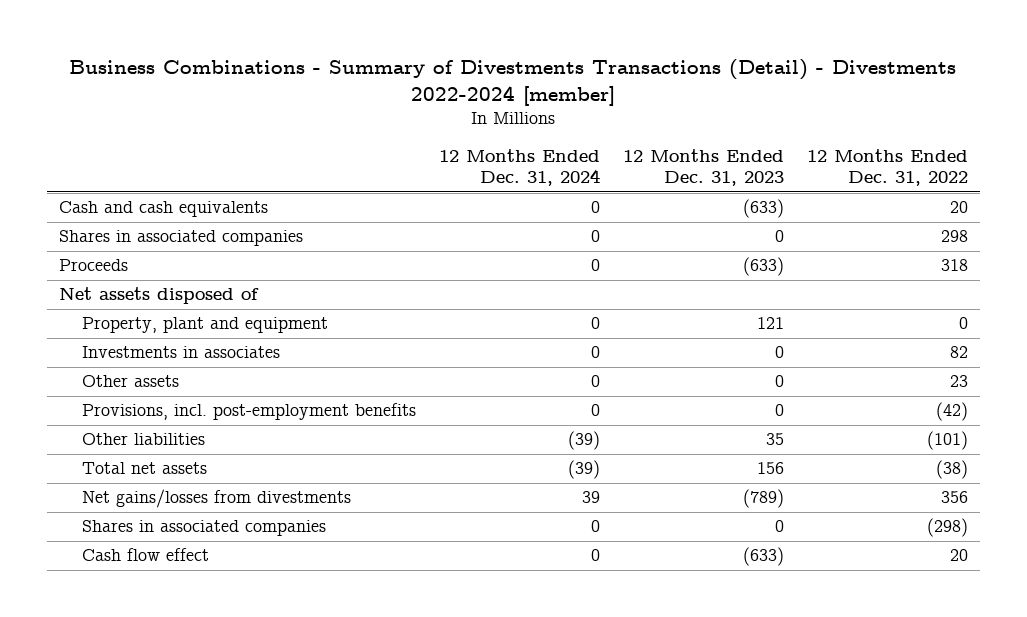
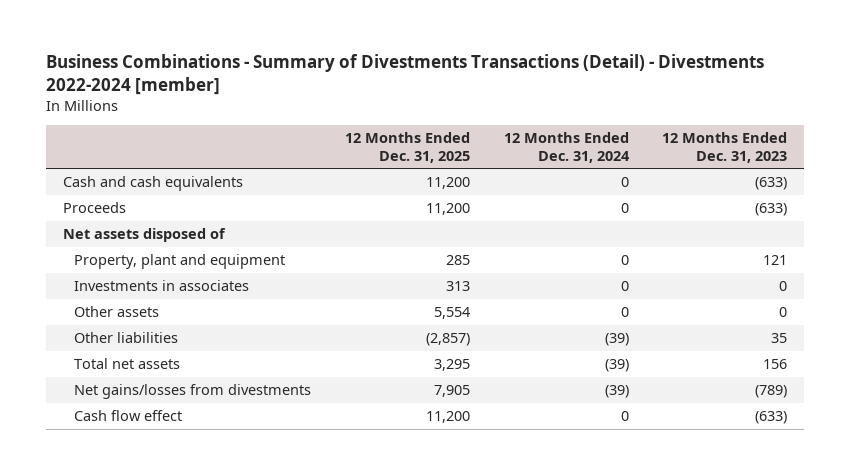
[807,148,969,187] 12 Months Ended Dec. 31, 2022 -> none
none -> [344,132,470,163] 12 Months Ended Dec. 31, 2025
[58,230,303,247] Shares in associated companies -> none
[81,403,416,421] Provisions, incl. post-employment benefits -> none
[81,520,326,537] Shares in associated companies -> none
[581,491,600,504] 39 -> [604,385,629,399] (39)

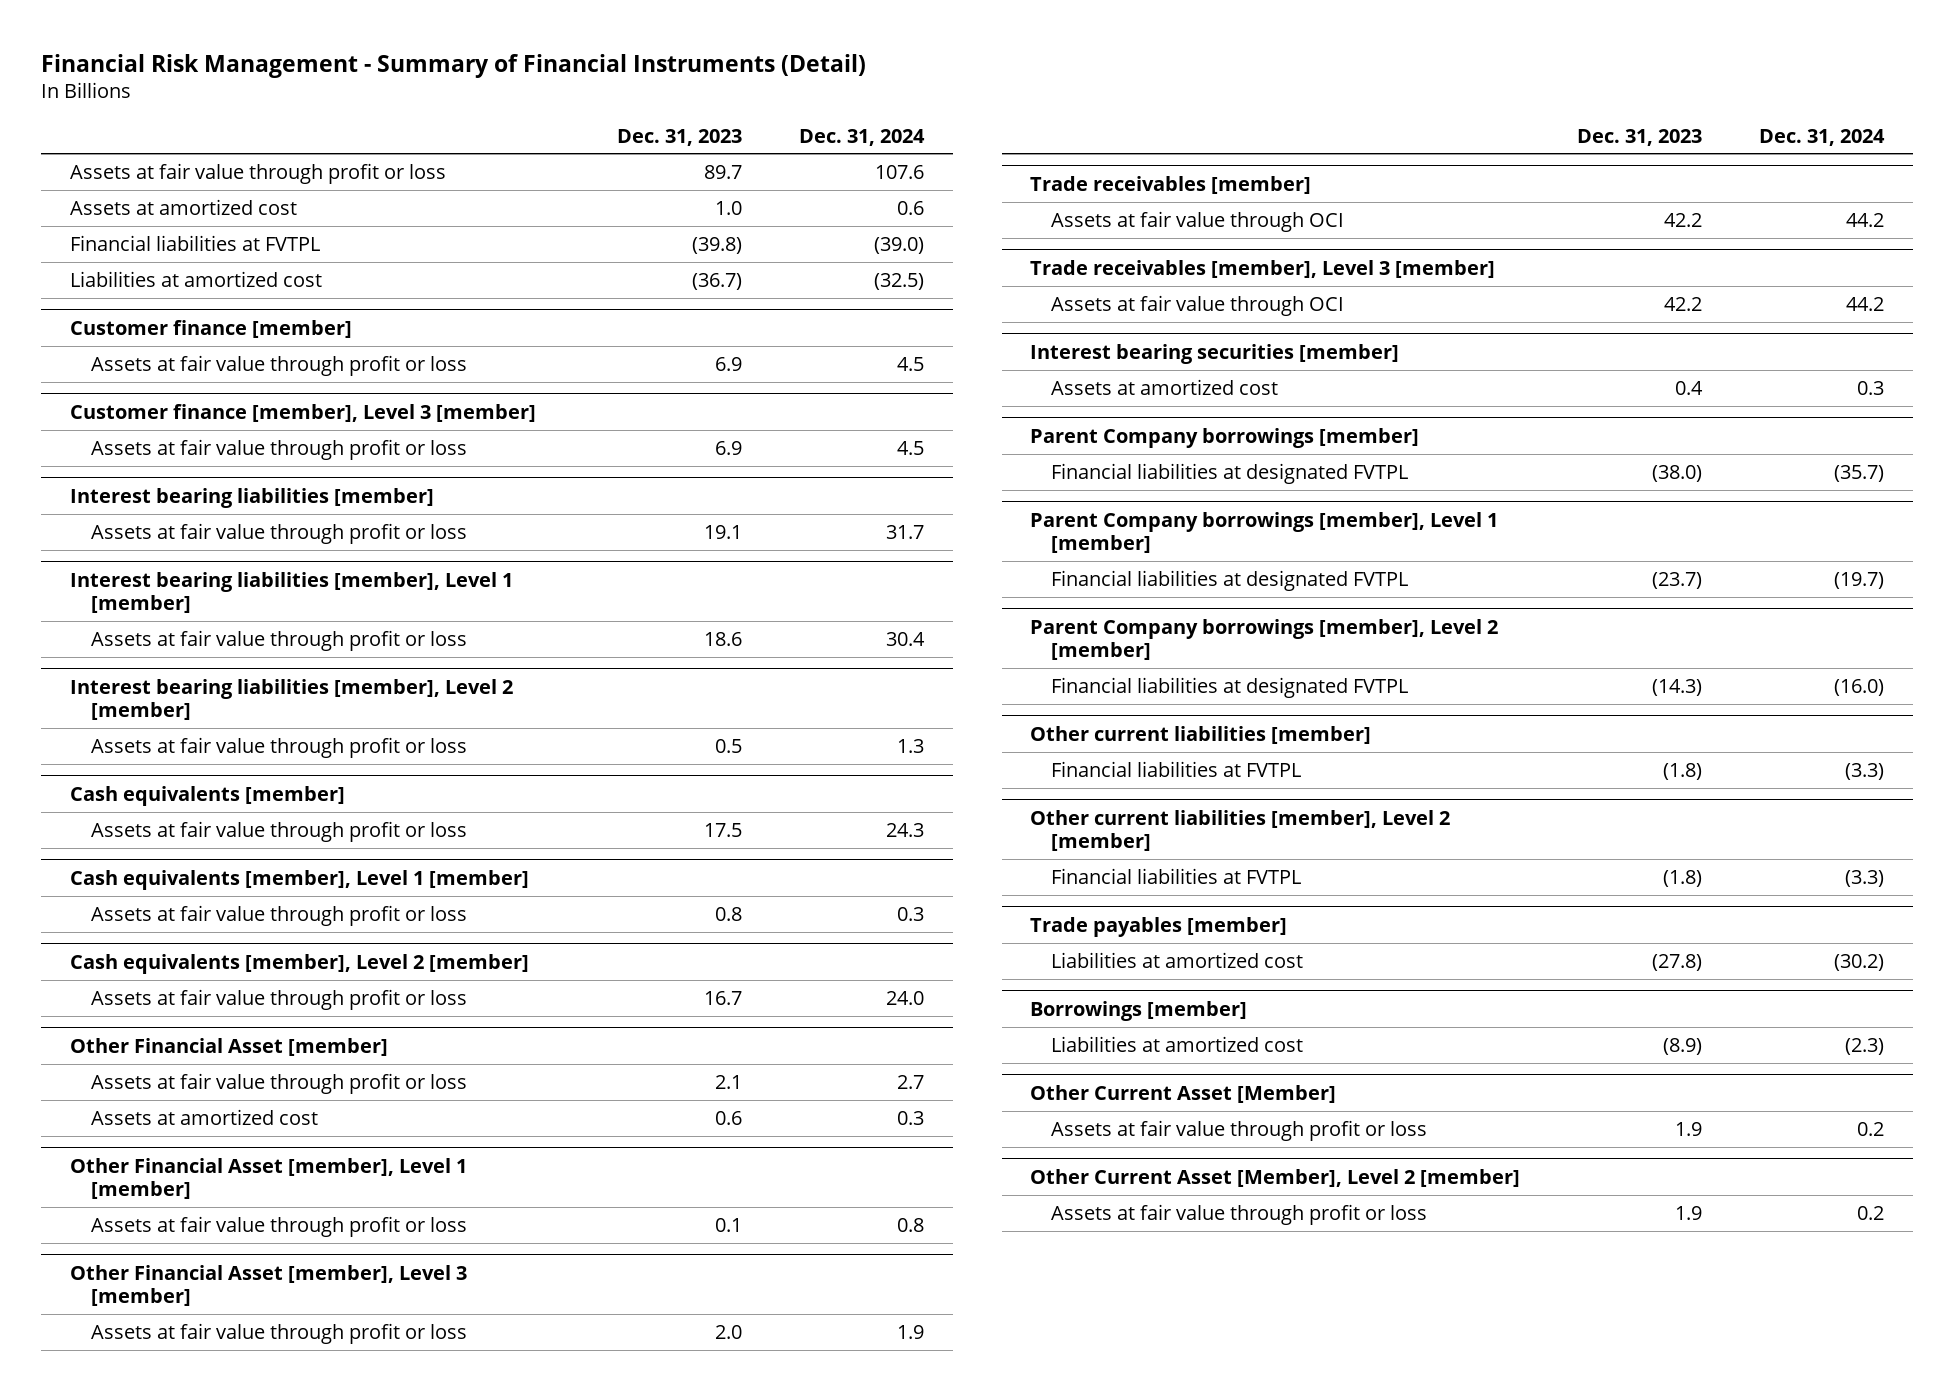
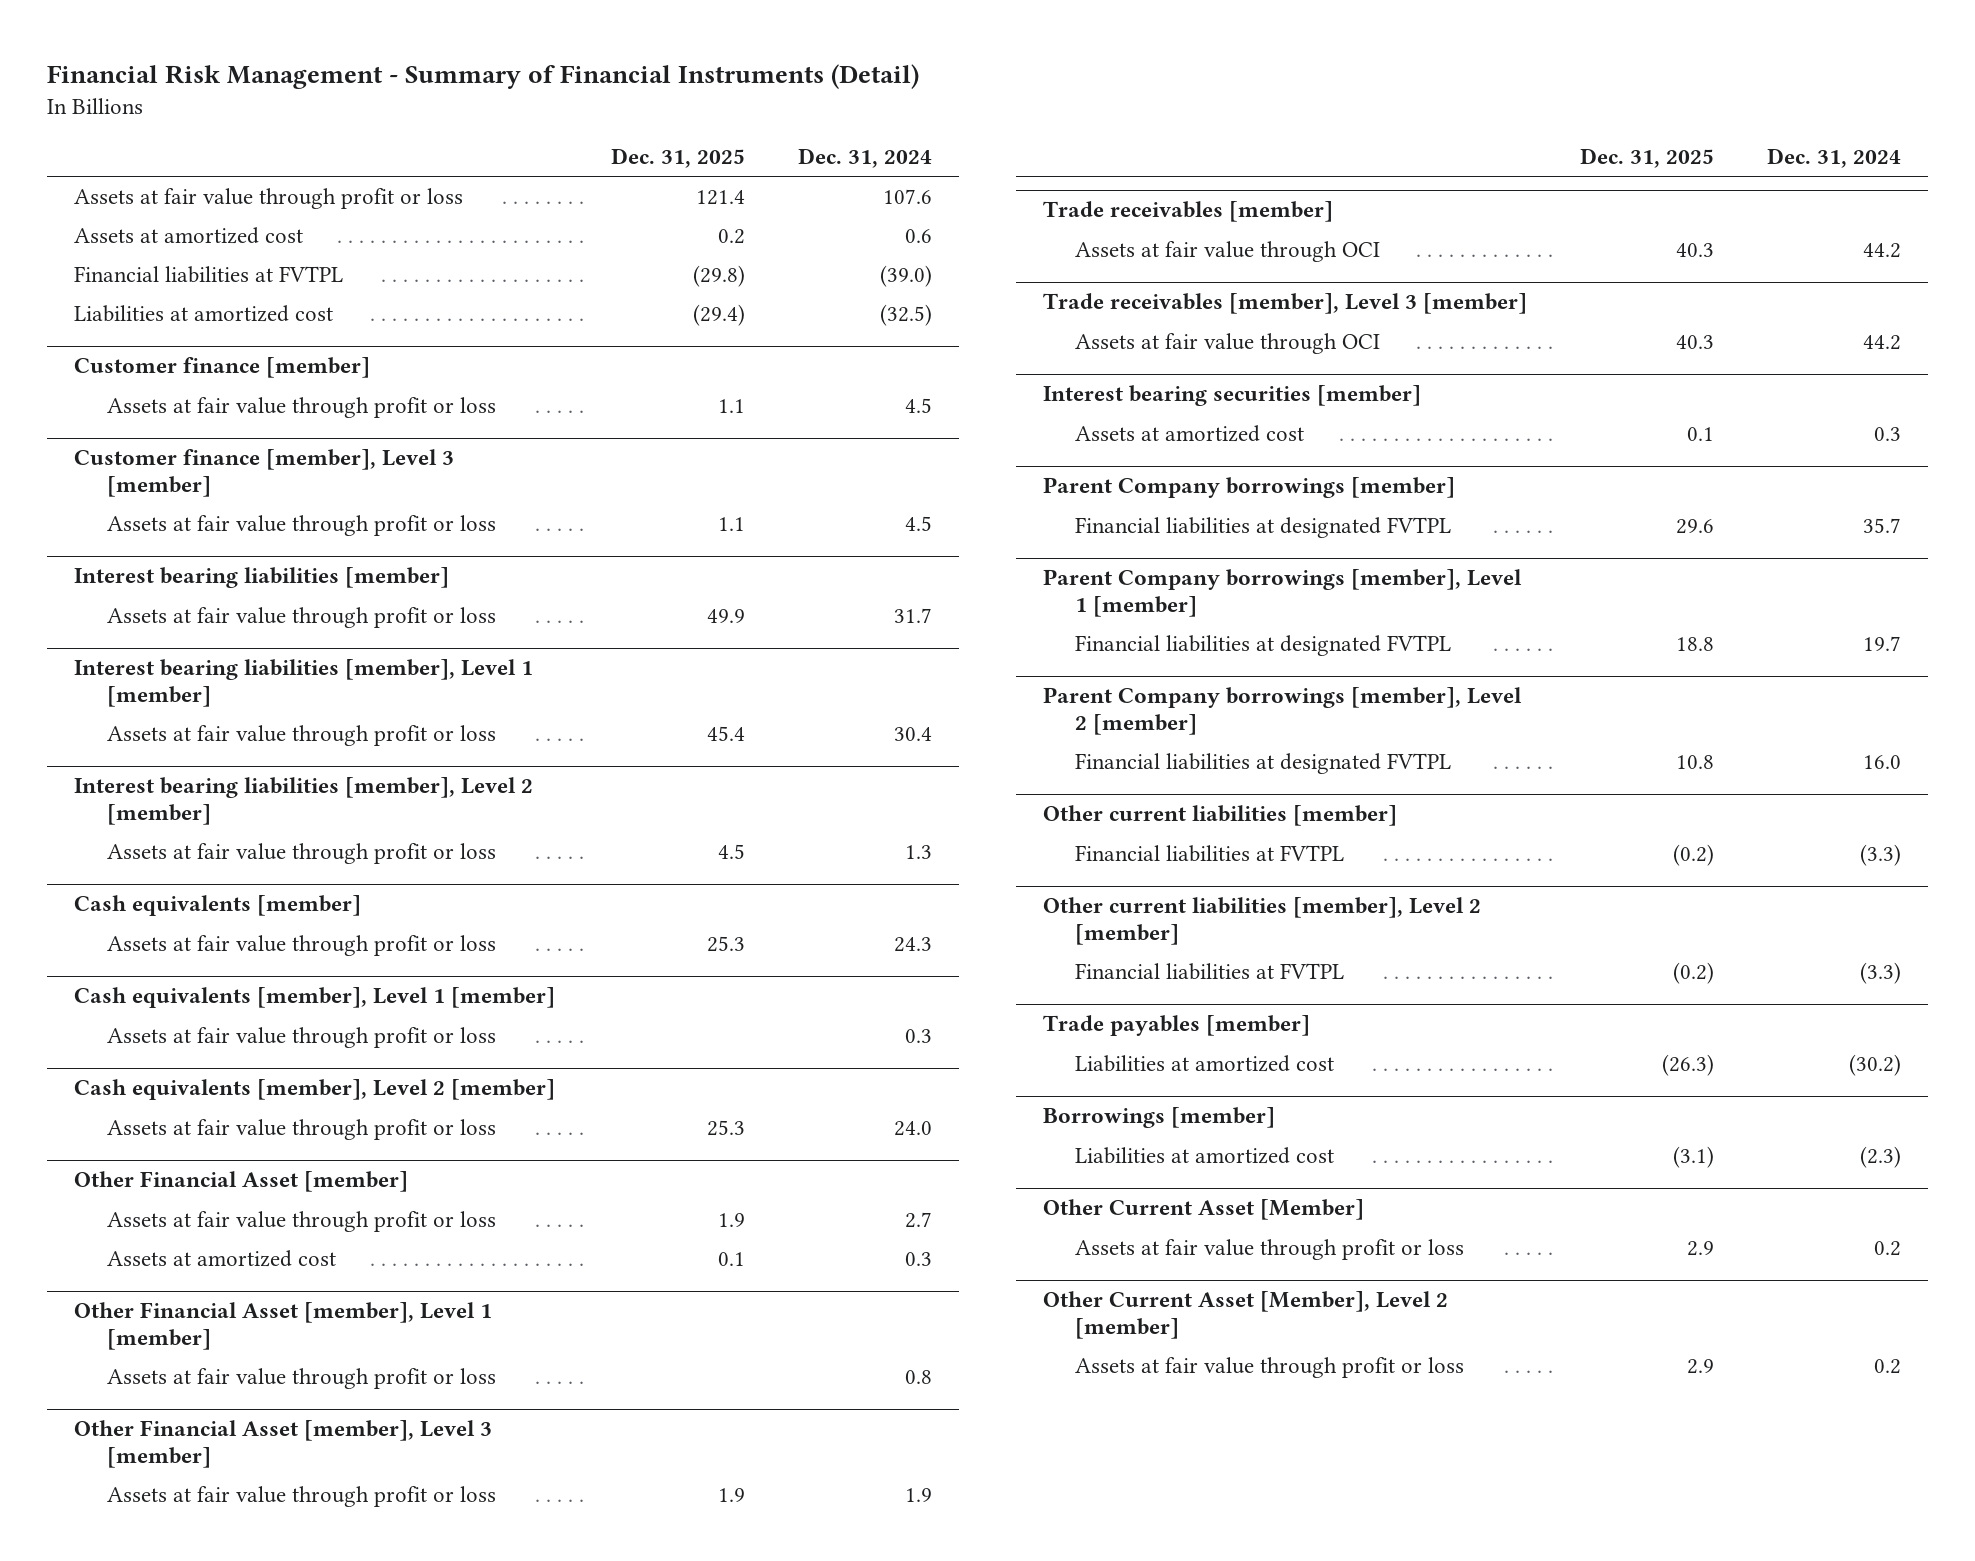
[616,128,742,146] Dec. 31, 2023 -> none
none -> [611,147,746,168] Dec. 31, 2025
[1834,464,1885,482] (35.7) -> [1863,518,1902,534] 35.7
[1834,571,1885,589] (19.7) -> [1863,636,1902,652] 19.7
[1834,678,1885,696] (16.0) -> [1863,755,1902,770] 16.0

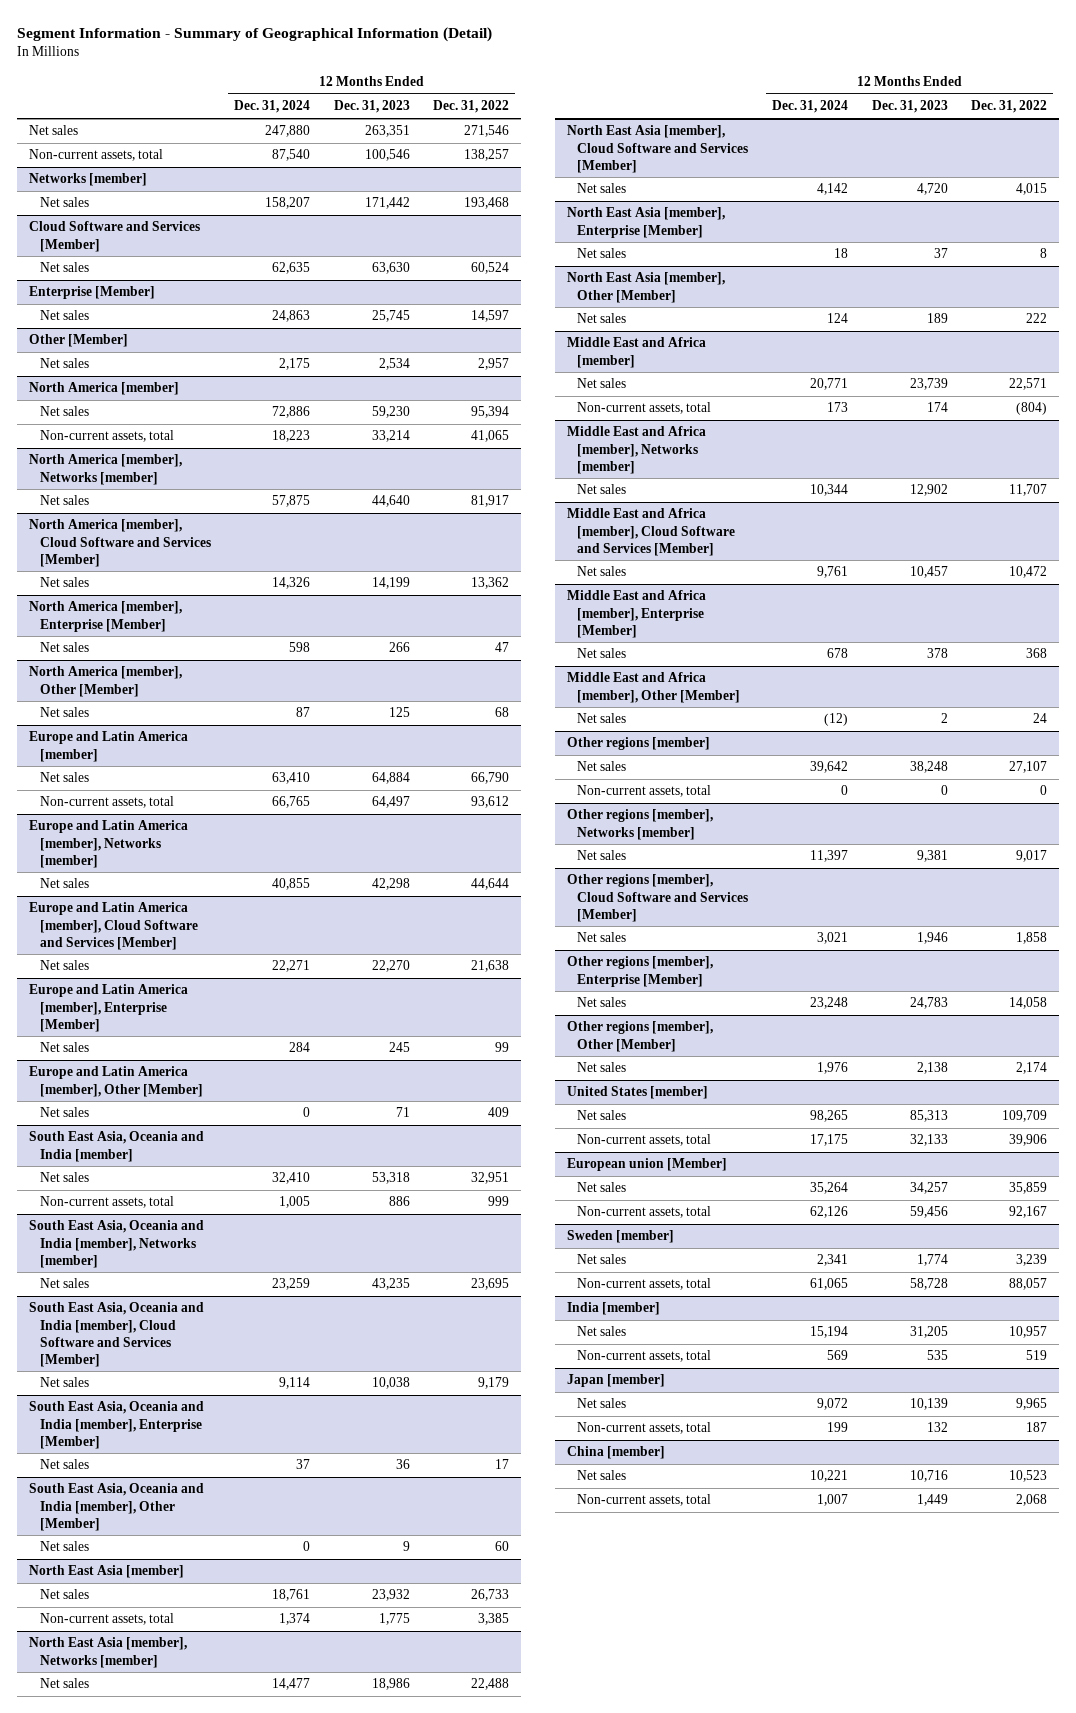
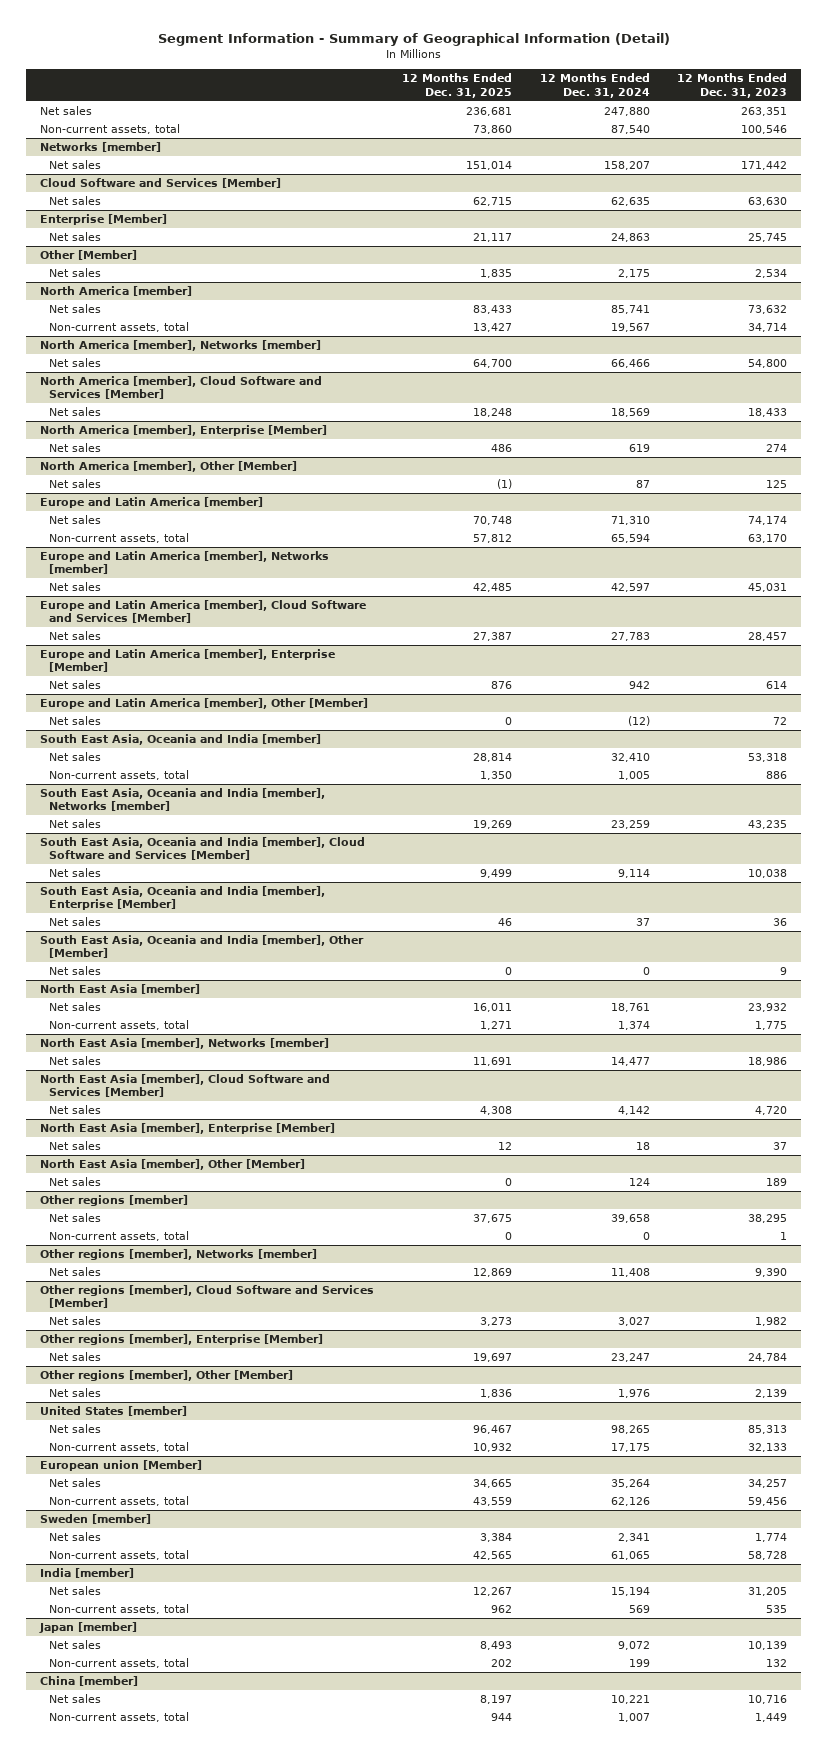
[433,100,510,114] Dec. 31, 2022 -> none
none -> [401,73,512,98] 12 Months Ended Dec. 31, 2025
[272,406,311,419] 72,886 -> [610,305,650,315] 85,741
[371,406,410,419] 59,230 -> [748,305,788,315] 73,632
[272,430,311,443] 18,223 -> [610,323,650,333] 19,567
[371,430,410,443] 33,214 -> [748,323,788,333] 34,714
[272,495,311,508] 57,875 -> [610,359,650,369] 66,466
[371,495,410,508] 44,640 -> [748,359,788,369] 54,800
[272,577,311,590] 14,326 -> [610,408,650,418] 18,569
[371,577,410,590] 14,199 -> [748,408,788,418] 18,433
[289,642,311,653] 598 -> [628,444,650,453] 619
[388,642,410,653] 266 -> [766,444,788,453] 274
[272,772,311,785] 63,410 -> [610,516,650,526] 71,310
[371,772,410,785] 64,884 -> [748,516,788,526] 74,174
[272,796,311,809] 66,765 -> [610,534,650,544] 65,594
[371,796,410,809] 64,497 -> [748,534,788,544] 63,170
[272,878,311,891] 40,855 -> [610,583,650,593] 42,597
[371,878,410,891] 42,298 -> [748,583,788,593] 45,031
[272,960,311,973] 22,271 -> [610,632,650,642] 27,783
[371,960,410,973] 22,270 -> [748,632,788,642] 28,457
[289,1042,311,1053] 284 -> [628,681,650,690] 942
[388,1042,410,1053] 245 -> [766,681,788,690] 614
[303,1107,311,1118] 0 -> [627,716,650,727] (12)
[395,1107,410,1118] 71 -> [773,717,788,726] 72
[566,337,706,368] Middle East and Africa [member] -> none
[577,378,627,389] Net sales -> none
[577,402,712,415] Non-current assets, total -> none
[566,426,706,474] Middle East and Africa [member], Networks [member] -> none
[577,484,627,495] Net sales -> none
[566,508,736,556] Middle East and Africa [member], Cloud Software and Services [Member] -> none
[577,566,627,577] Net sales -> none
[566,590,706,638] Middle East and Africa [member], Enterprise [Member] -> none
[577,648,627,659] Net sales -> none
[566,672,741,703] Middle East and Africa [member], Other [Member] -> none
[577,713,627,724] Net sales -> none
[810,761,849,774] 39,642 -> [610,1214,650,1224] 39,658
[909,761,948,774] 38,248 -> [748,1214,788,1224] 38,295
[940,785,948,796] 0 -> [780,1232,788,1241] 1
[810,850,849,863] 11,397 -> [610,1268,650,1278] 11,408
[916,850,948,863] 9,381 -> [755,1268,788,1278] 9,390
[817,932,849,945] 3,021 -> [617,1317,650,1327] 3,027
[916,932,948,945] 1,946 -> [755,1317,788,1327] 1,982
[810,997,849,1010] 23,248 -> [610,1353,650,1363] 23,247
[909,997,948,1010] 24,783 -> [748,1353,788,1363] 24,784
[916,1062,948,1075] 2,138 -> [755,1389,788,1399] 2,139

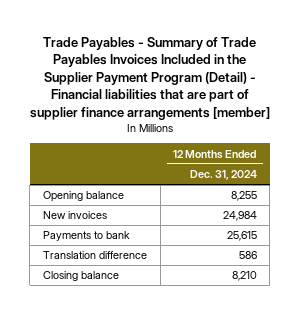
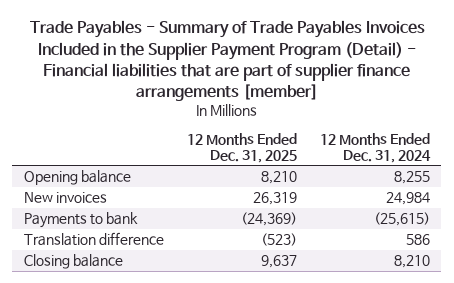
none -> [186,133,297,163] 12 Months Ended Dec. 31, 2025
[226,231,257,242] 25,615 -> [373,212,430,227] (25,615)

